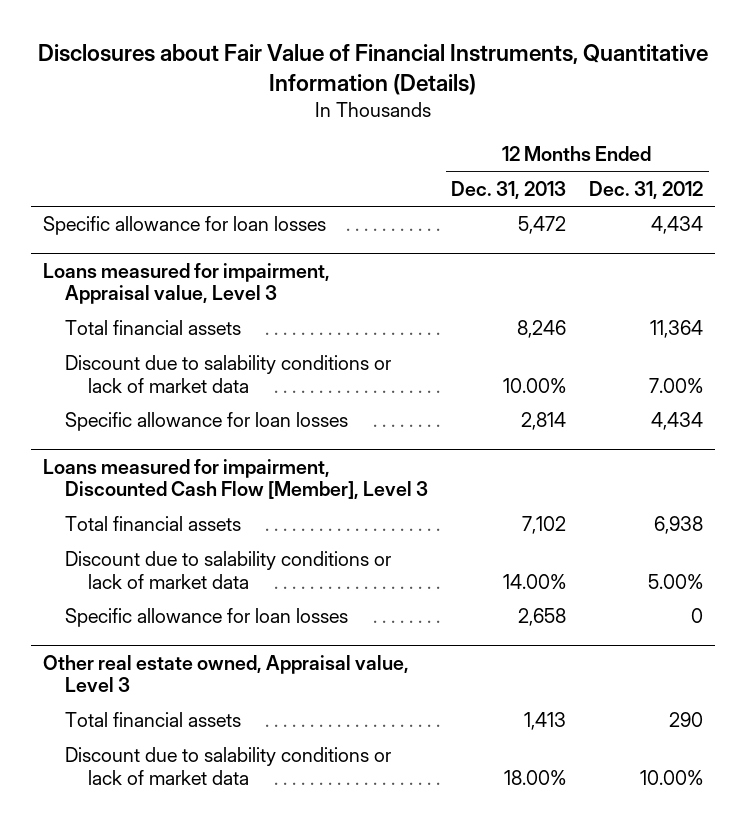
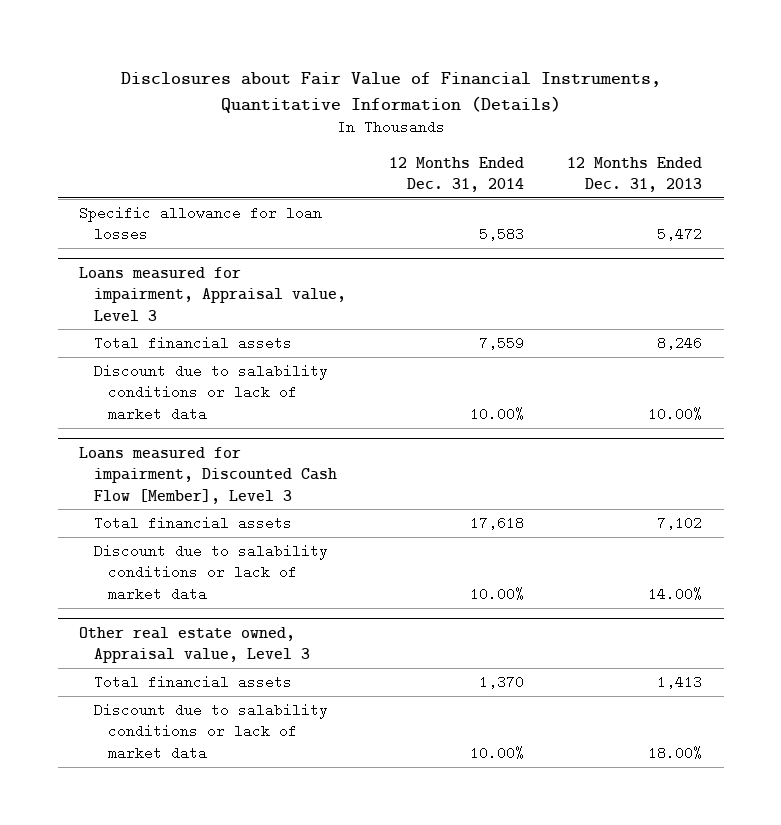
[589,180,704,199] Dec. 31, 2012 -> none
none -> [388,156,524,193] 12 Months Ended Dec. 31, 2014
[65,412,349,432] Specific allowance for loan losses -> none
[65,608,349,628] Specific allowance for loan losses -> none

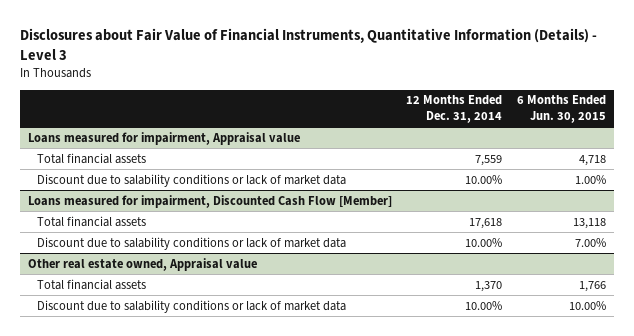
[120,71,661,113] Disclosures about Fair Value of Financial Instruments, Quantitative Information (Details) -> [20,27,598,60] Disclosures about Fair Value of Financial Instruments, Quantitative Information (Details) - Level 3
[567,156,703,193] 12 Months Ended Dec. 31, 2013 -> none
none -> [517,95,607,123] 6 Months Ended Jun. 30, 2015
[79,205,323,242] Specific allowance for loan losses -> none
[79,266,346,321] Loans measured for impairment, Appraisal value, Level 3 -> [27,131,300,145] Loans measured for impairment, Appraisal value
[79,446,337,504] Loans measured for impairment, Discounted Cash Flow [Member], Level 3 -> [27,194,392,208] Loans measured for impairment, Discounted Cash Flow [Member]
[79,626,310,664] Other real estate owned, Appraisal value, Level 3 -> [27,257,257,271] Other real estate owned, Appraisal value

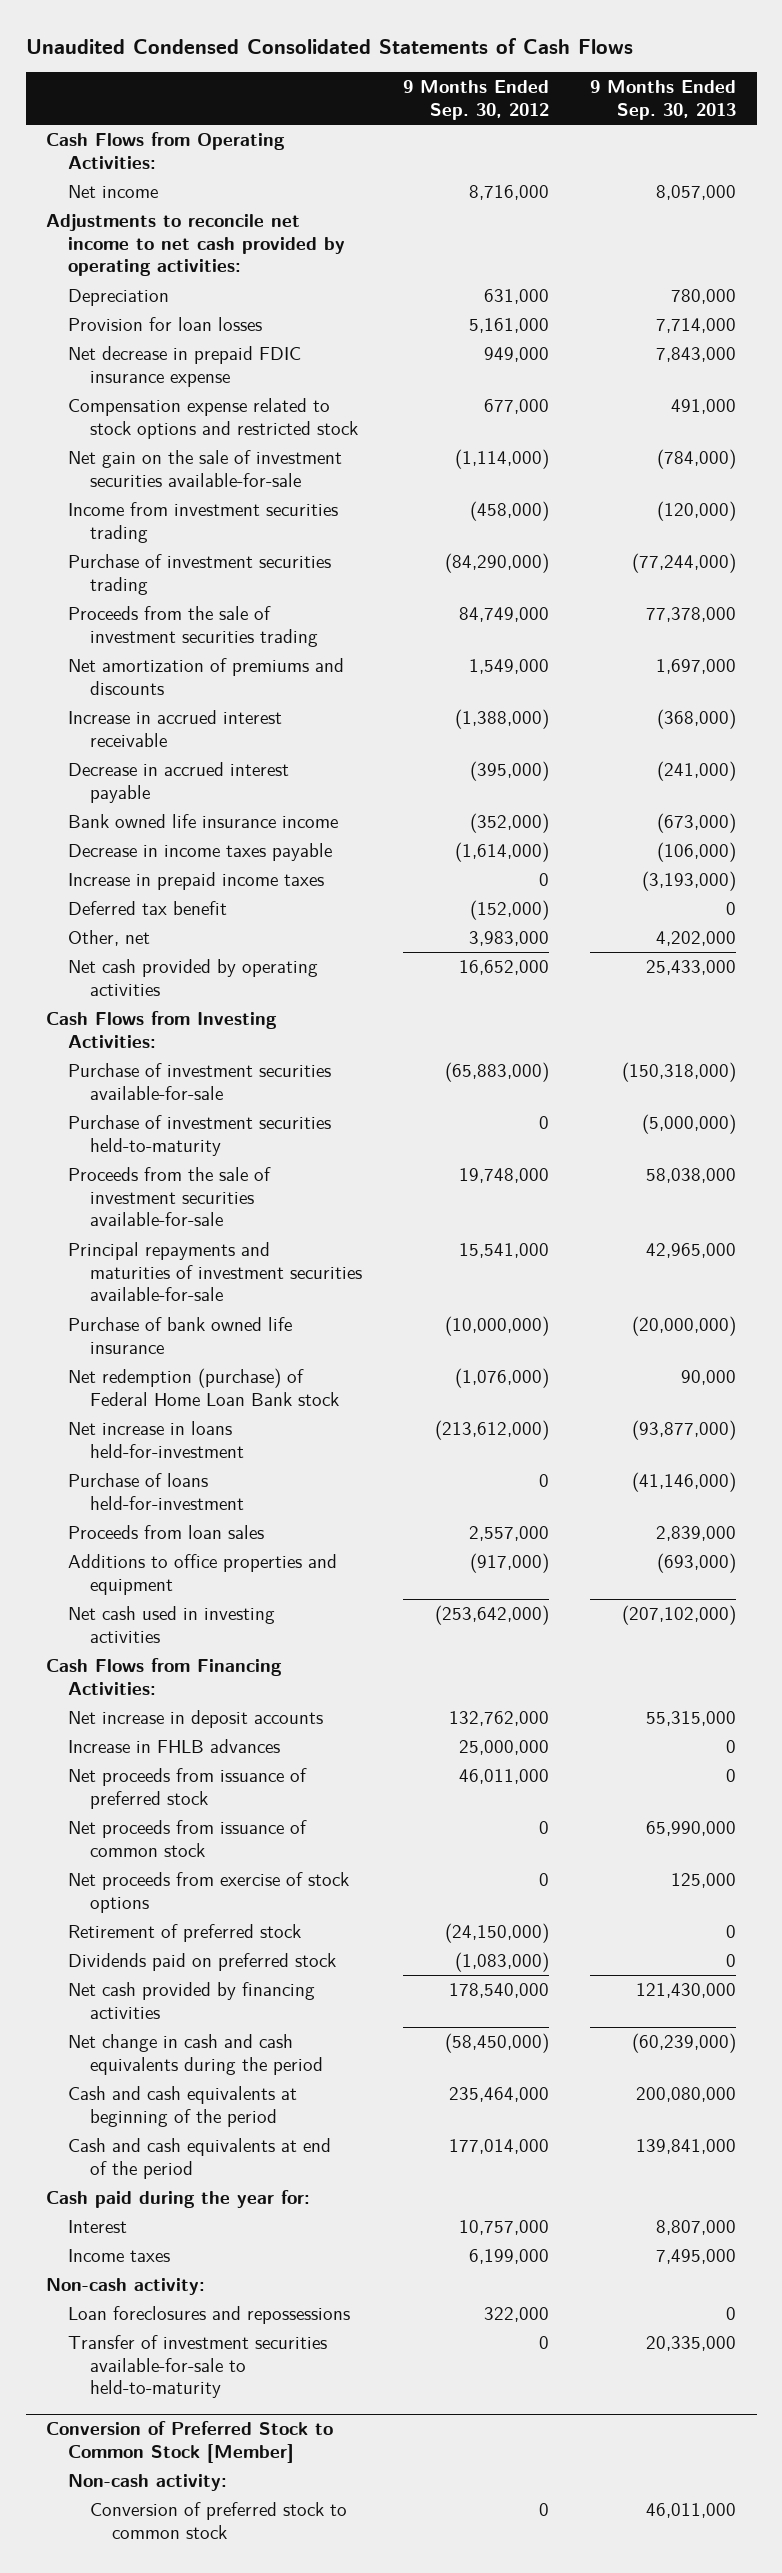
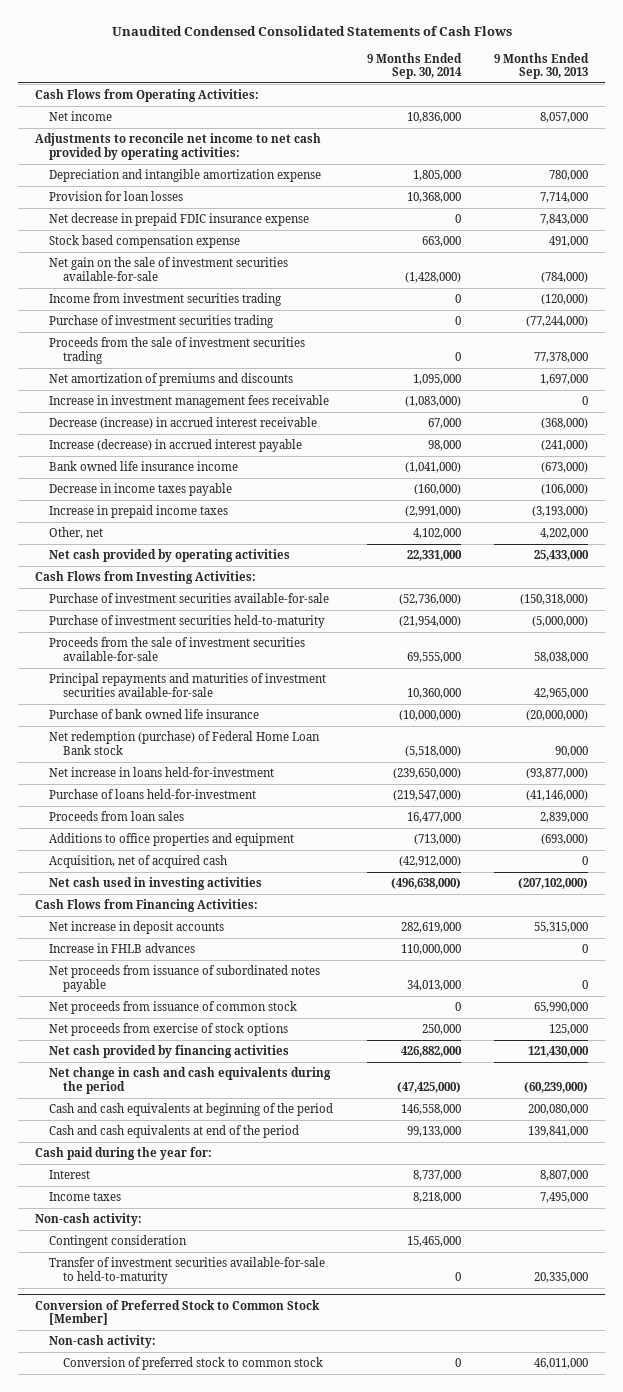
[402,80,549,121] 9 Months Ended Sep. 30, 2012 -> none
none -> [366,52,462,79] 9 Months Ended Sep. 30, 2014
[67,288,169,306] Depreciation -> [49,169,322,183] Depreciation and intangible amortization expense
[67,397,358,439] Compensation expense related to stock options and restricted stock -> [49,235,241,249] Stock based compensation expense
none -> [49,395,330,409] Increase in investment management fees receivable
[67,709,282,747] Increase in accrued interest receivable -> [49,417,318,430] Decrease (increase) in accrued interest receivable
[67,761,289,803] Decrease in accrued interest payable -> [49,439,303,453] Increase (decrease) in accrued interest payable
[67,900,227,915] Deferred tax benefit -> none
none -> [49,855,228,869] Acquisition, net of acquired cash
[67,1767,307,1809] Net proceeds from issuance of preferred stock -> [49,965,321,992] Net proceeds from issuance of subordinated notes payable
[67,1923,301,1942] Retirement of preferred stock -> none
[67,1952,336,1971] Dividends paid on preferred stock -> none
[67,2305,350,2324] Loan foreclosures and repossessions -> none
none -> [49,1235,188,1249] Contingent consideration

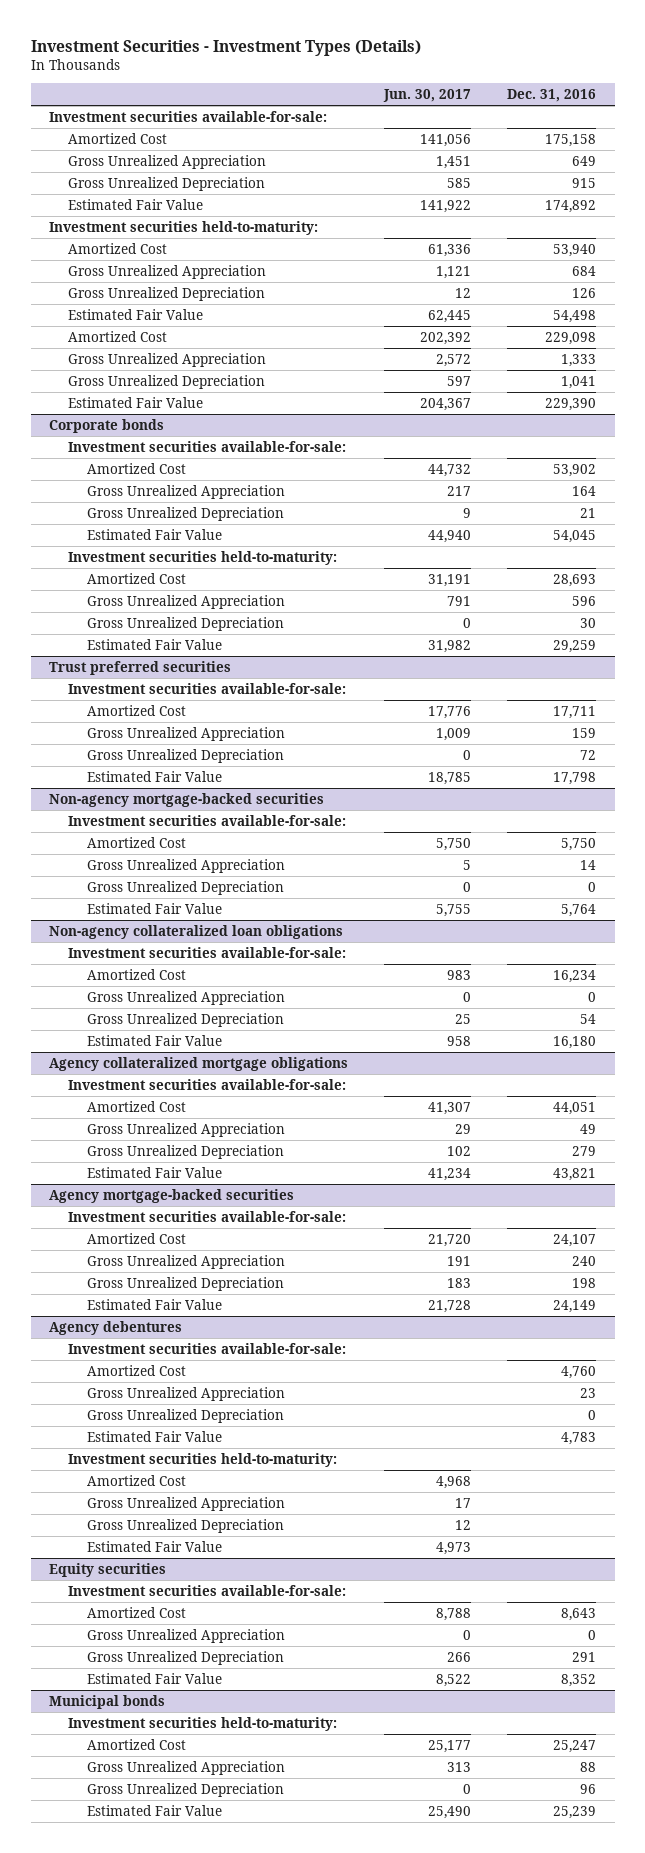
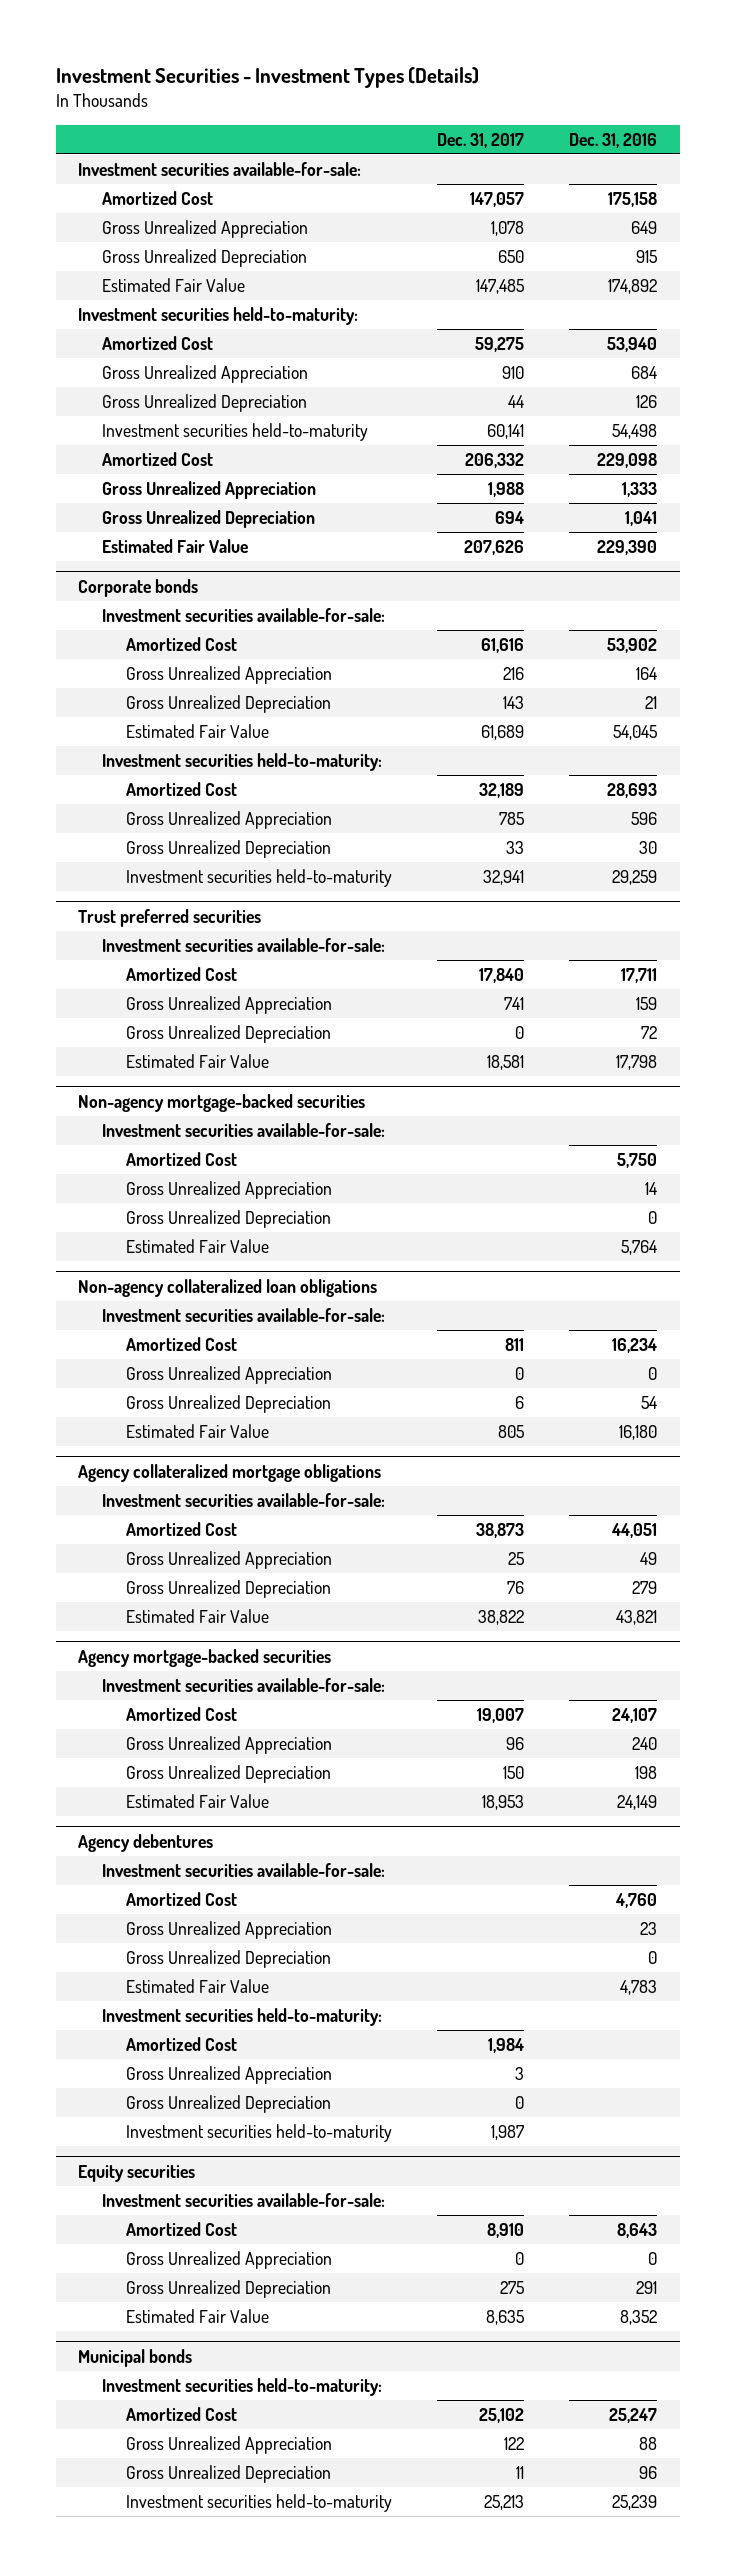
[383,89,472,103] Jun. 30, 2017 -> none
none -> [437,132,525,148] Dec. 31, 2017
[67,308,203,320] Estimated Fair Value -> [102,422,369,441] Investment securities held-to-maturity
[86,638,222,650] Estimated Fair Value -> [126,868,393,887] Investment securities held-to-maturity
[86,1540,222,1552] Estimated Fair Value -> [126,2123,393,2142] Investment securities held-to-maturity
[86,1804,222,1816] Estimated Fair Value -> [126,2493,393,2512] Investment securities held-to-maturity

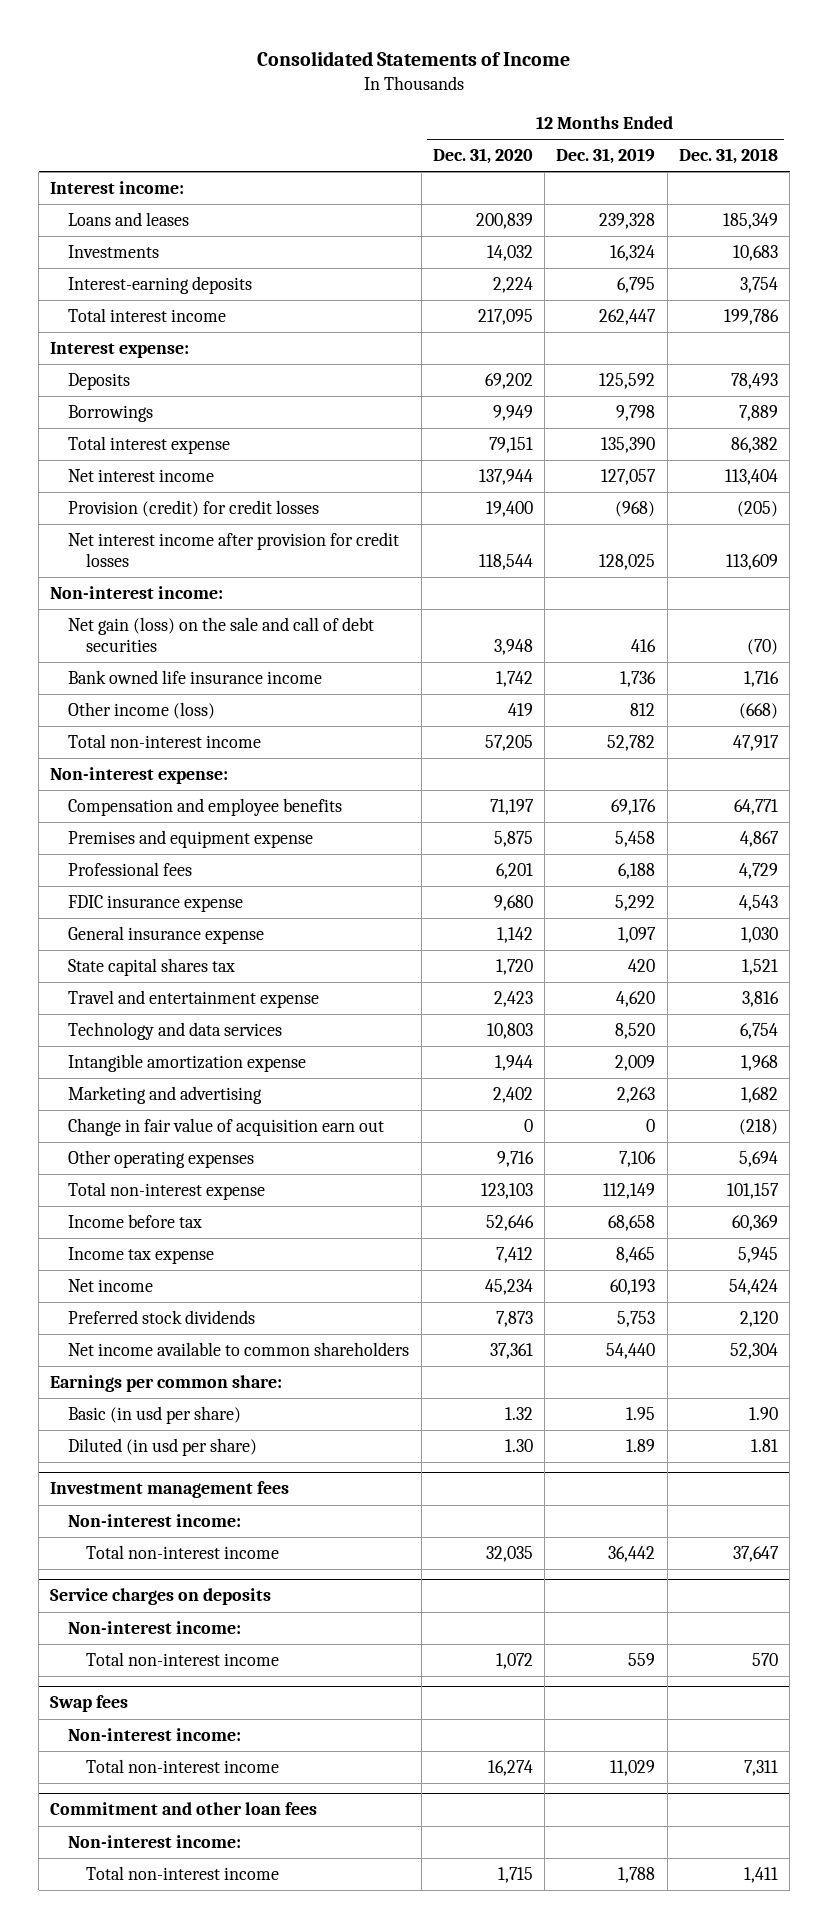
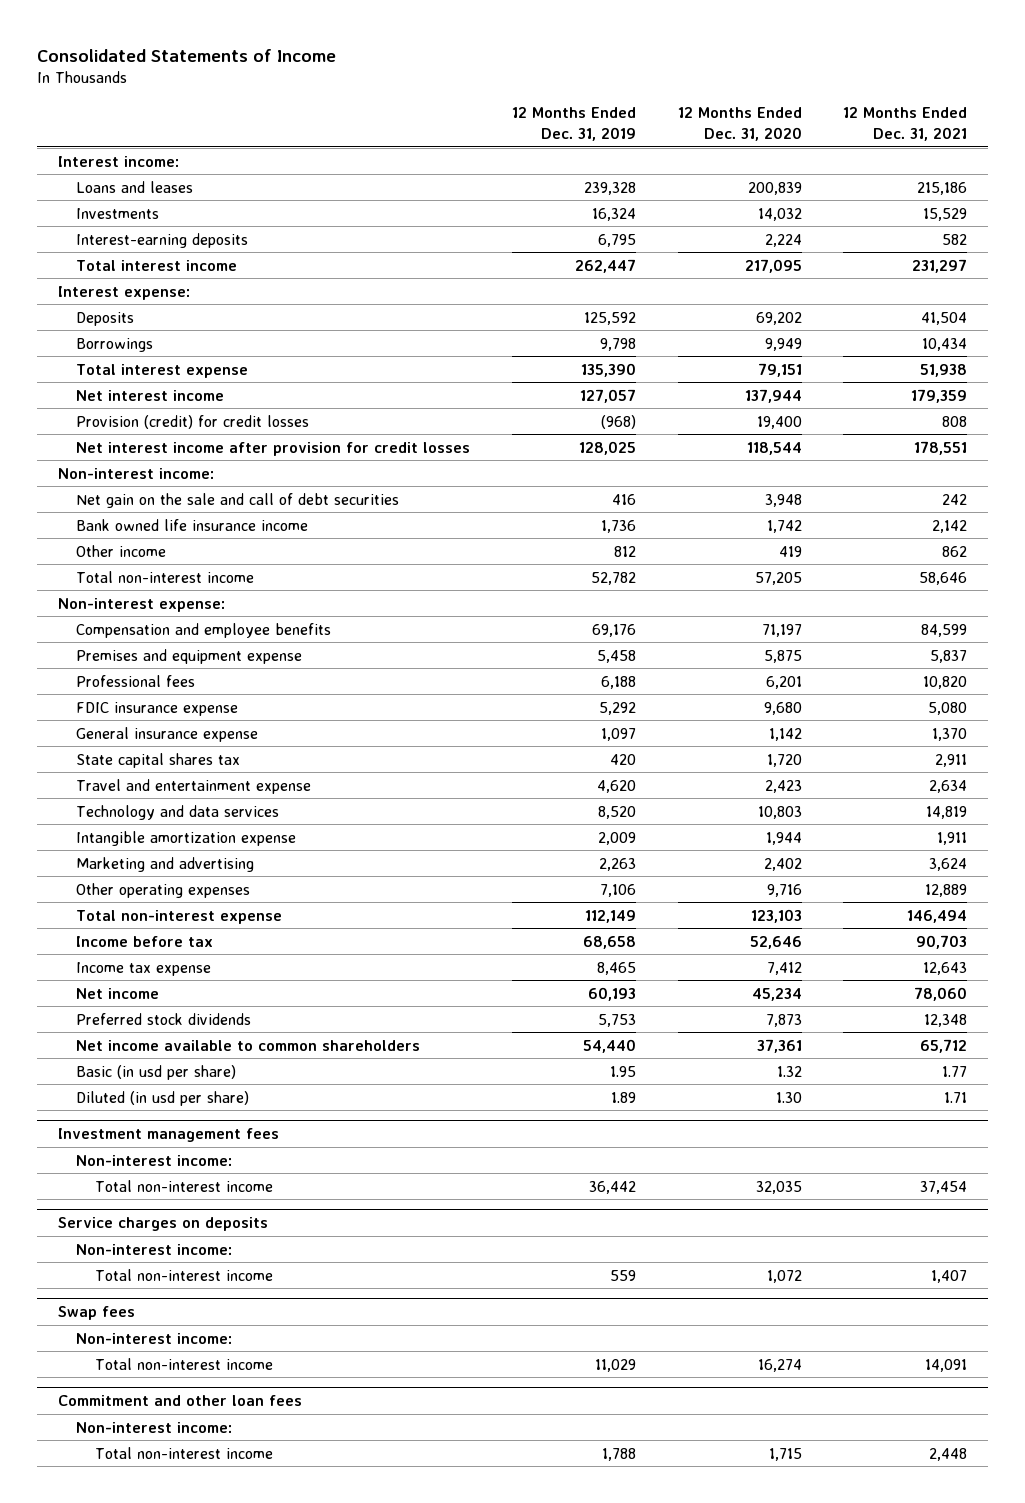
[678,148,778,165] Dec. 31, 2018 -> none
none -> [843,107,968,141] 12 Months Ended Dec. 31, 2021
[68,616,375,652] Net gain (loss) on the sale and call of debt securities -> [76,492,400,508] Net gain on the sale and call of debt securities
[68,701,216,719] Other income (loss) -> [76,544,167,557] Other income
[68,1117,385,1136] Change in fair value of acquisition earn out -> none
[50,1374,283,1392] Earnings per common share: -> none

